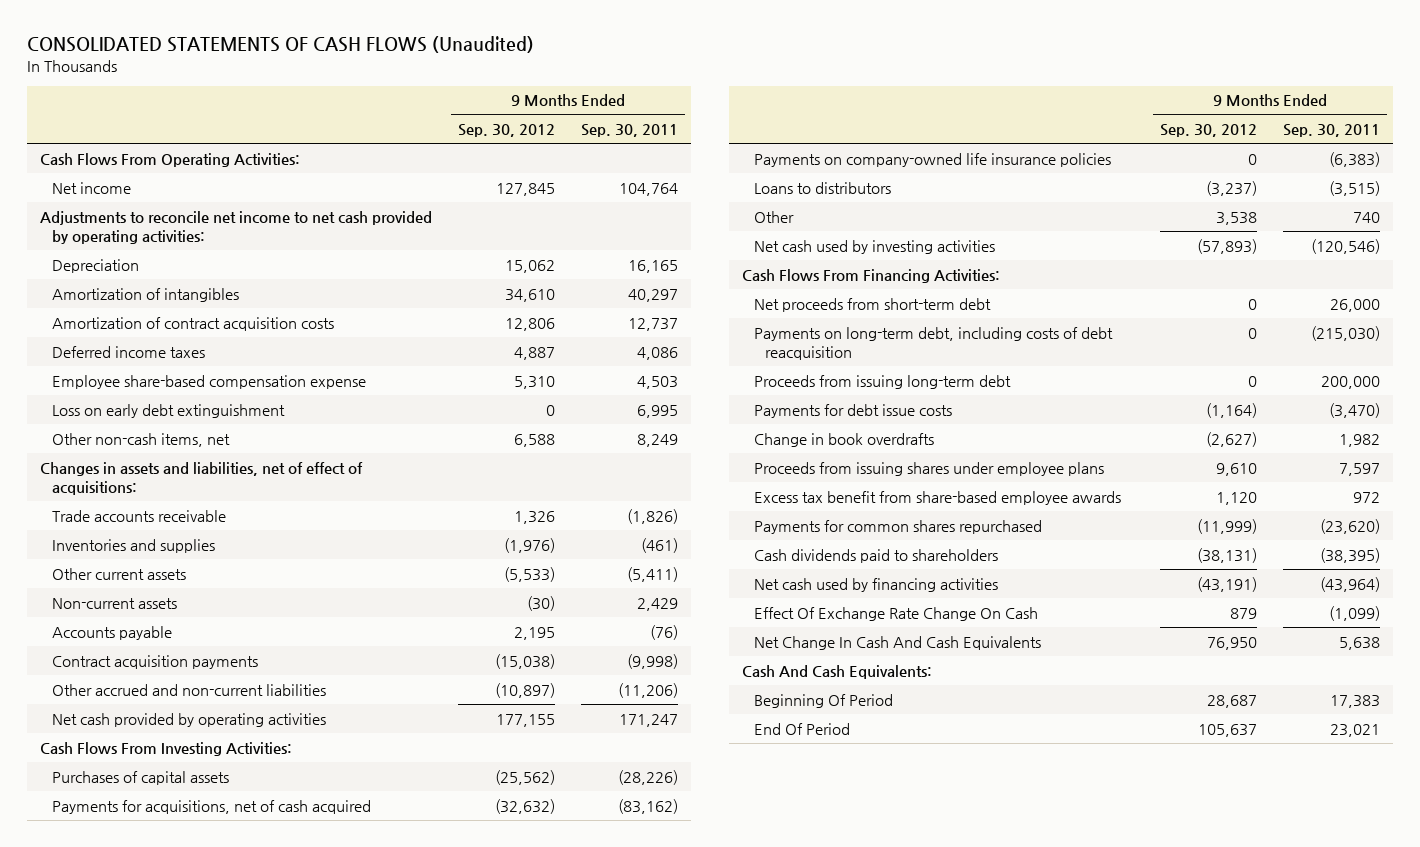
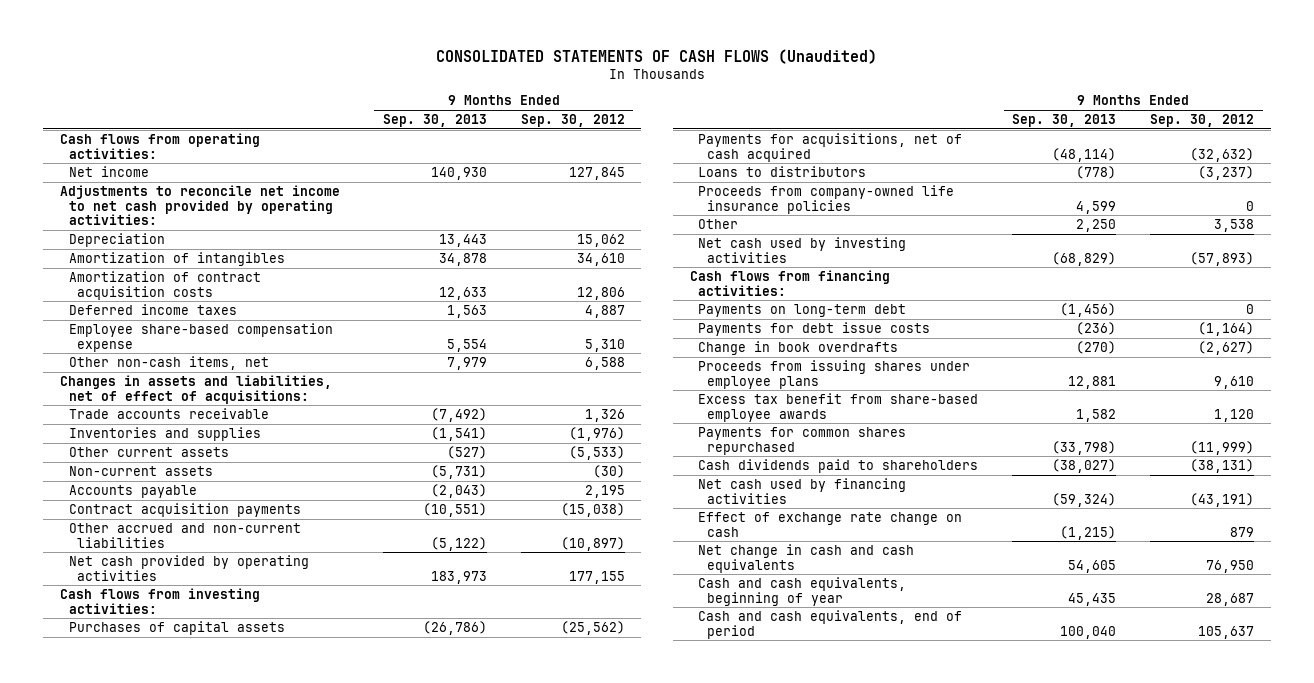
[581,124,679,138] Sep. 30, 2011 -> none
none -> [382,113,487,127] Sep. 30, 2013
[39,152,300,167] Cash Flows From Operating Activities: -> [59,132,260,159] Cash flows from operating activities:
[51,403,285,418] Loss on early debt extinguishment -> none
[39,741,292,756] Cash Flows From Investing Activities: -> [59,587,260,614] Cash flows from investing activities:
[753,152,1111,167] Payments on company-owned life insurance policies -> none
none -> [698,184,955,214] Proceeds from company-owned life insurance policies
[753,297,991,312] Net proceeds from short-term debt -> none
[753,374,1011,389] Proceeds from issuing long-term debt -> none
[741,268,1000,283] Cash Flows From Financing Activities: -> [689,269,890,296] Cash flows from financing activities:
[753,326,1113,361] Payments on long-term debt, including costs of debt reacquisition -> [698,303,907,317] Payments on long-term debt
[741,664,932,679] Cash And Cash Equivalents: -> none
[753,606,1038,621] Effect Of Exchange Rate Change On Cash -> [698,511,963,537] Effect of exchange rate change on cash
[753,635,1041,650] Net Change In Cash And Cash Equivalents -> [698,543,915,573] Net change in cash and cash equivalents
[753,693,893,708] Beginning Of Period -> [698,576,907,606] Cash and cash equivalents, beginning of year
[753,722,850,735] End Of Period -> [698,609,963,639] Cash and cash equivalents, end of period

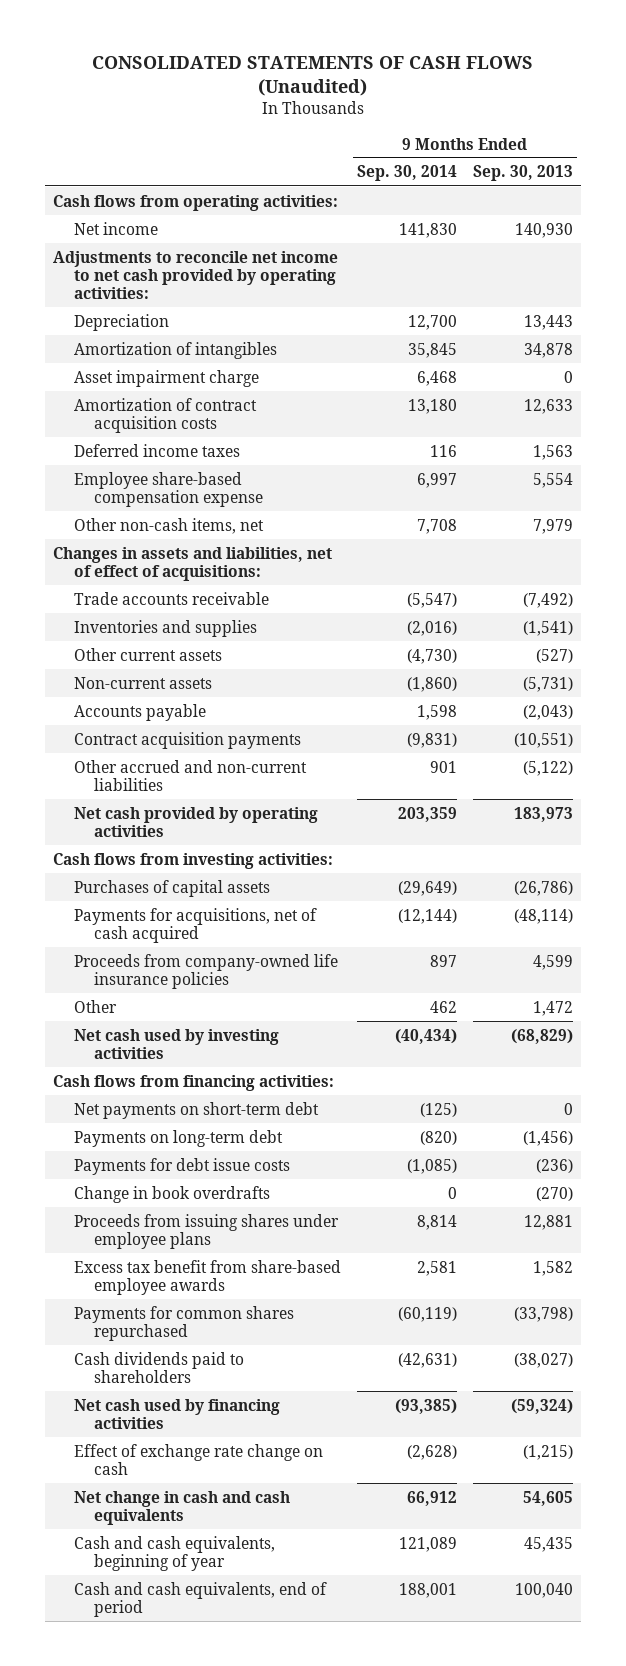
[520,113,625,127] Sep. 30, 2012 -> none
none -> [356,165,457,182] Sep. 30, 2014
none -> [73,369,259,387] Asset impairment charge
[698,165,867,177] Loans to distributors -> none
[1076,218,1117,232] 2,250 -> [533,1000,574,1016] 1,472
none -> [73,1101,319,1119] Net payments on short-term debt

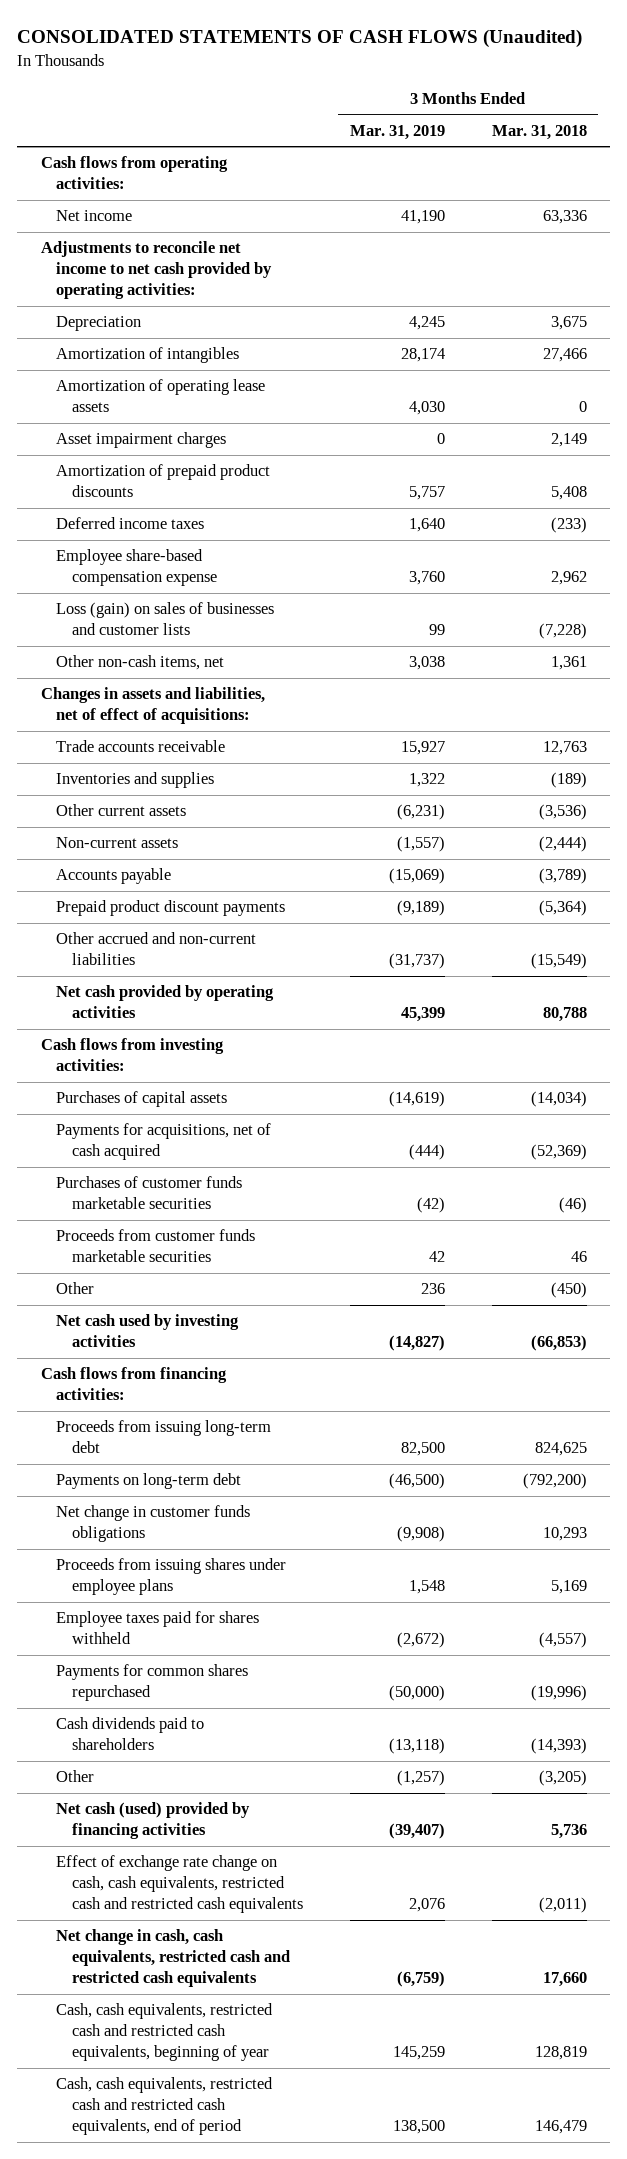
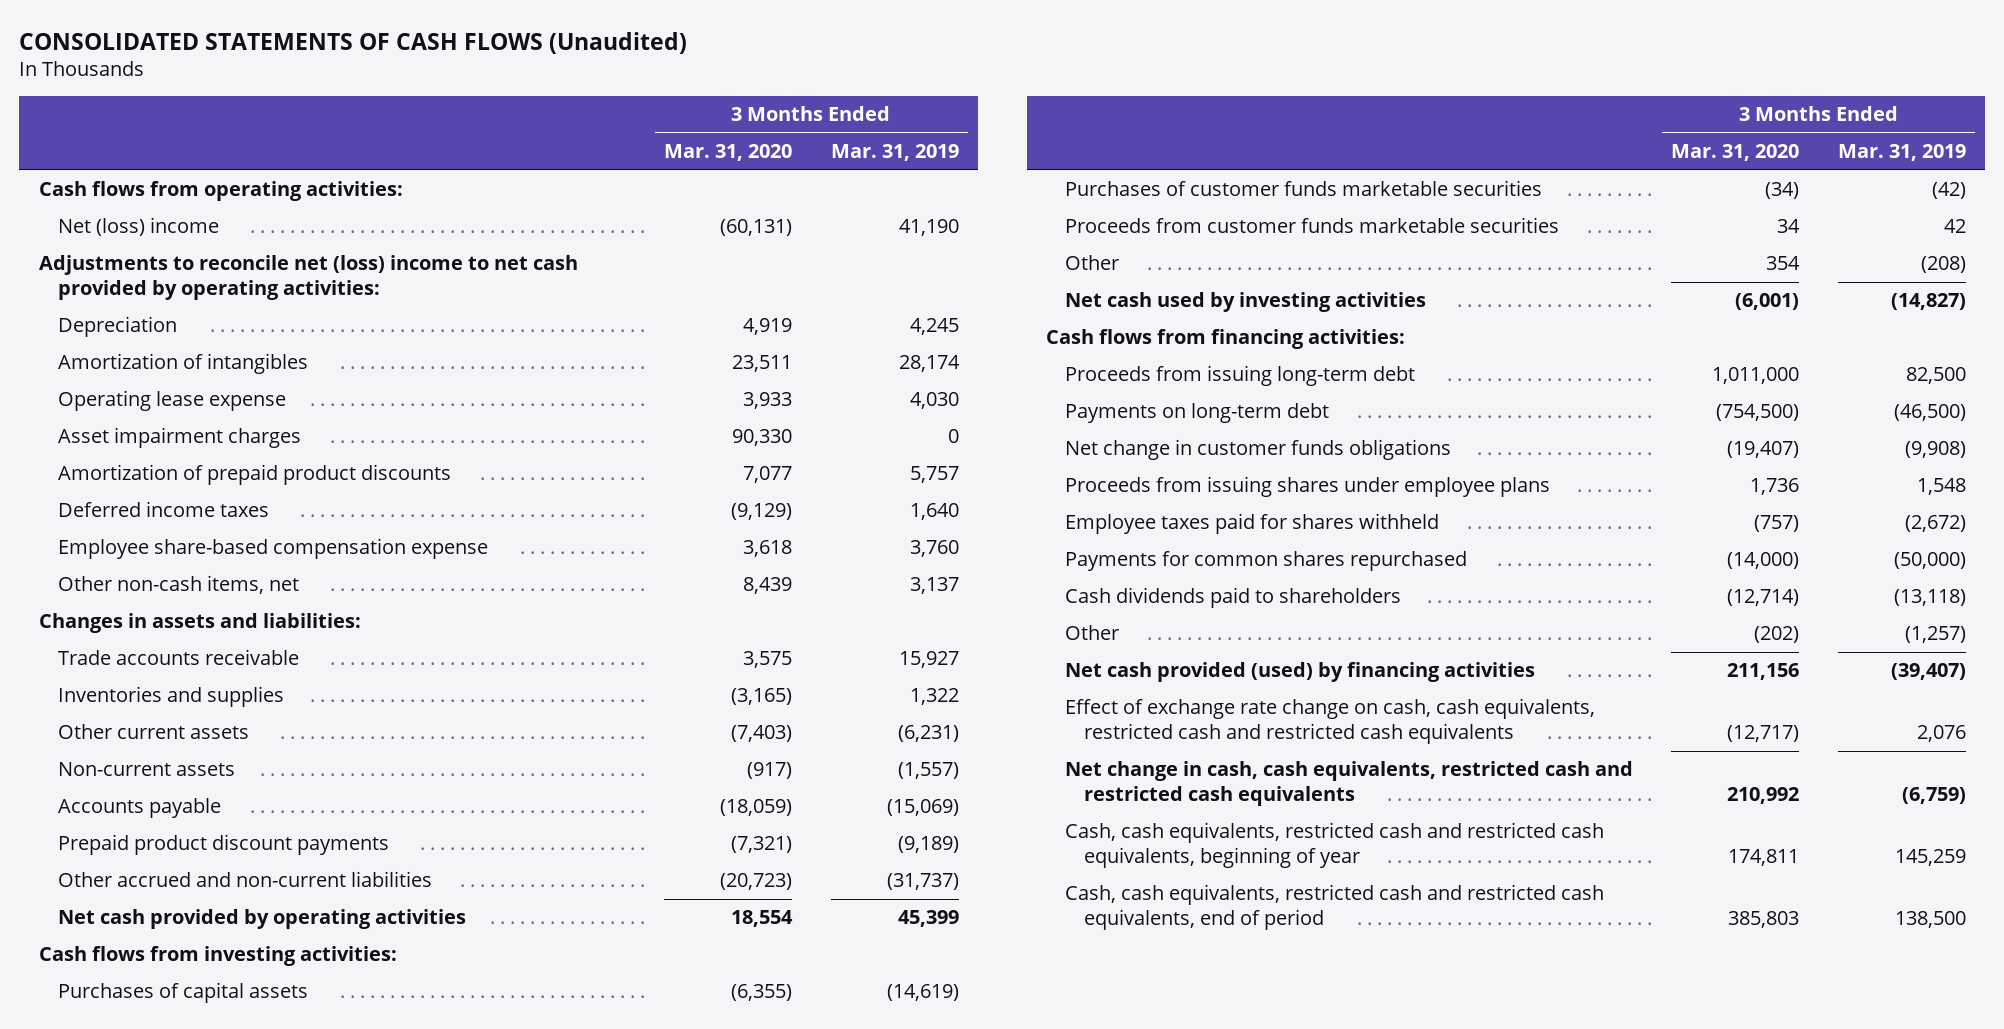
[491,124,587,140] Mar. 31, 2018 -> none
none -> [664,144,793,162] Mar. 31, 2020
[56,210,133,222] Net income -> [57,217,219,237] Net (loss) income
[40,241,273,300] Adjustments to reconcile net income to net cash provided by operating activities: -> [38,255,578,301] Adjustments to reconcile net (loss) income to net cash provided by operating activities:
[56,379,266,413] Amortization of operating lease assets -> none
none -> [57,390,286,412] Operating lease expense
[56,602,275,636] Loss (gain) on sales of businesses and customer lists -> none
[408,656,445,671] 3,038 -> [909,577,959,595] 3,137
[40,687,265,725] Changes in assets and liabilities, net of effect of acquisitions: -> [38,613,361,634] Changes in assets and liabilities:
[56,1123,272,1161] Payments for acquisitions, net of cash acquired -> none
[420,1283,445,1295] 236 -> [1920,256,1966,274] (208)
[56,1802,251,1840] Net cash (used) provided by financing activities -> [1065,662,1536,683] Net cash provided (used) by financing activities

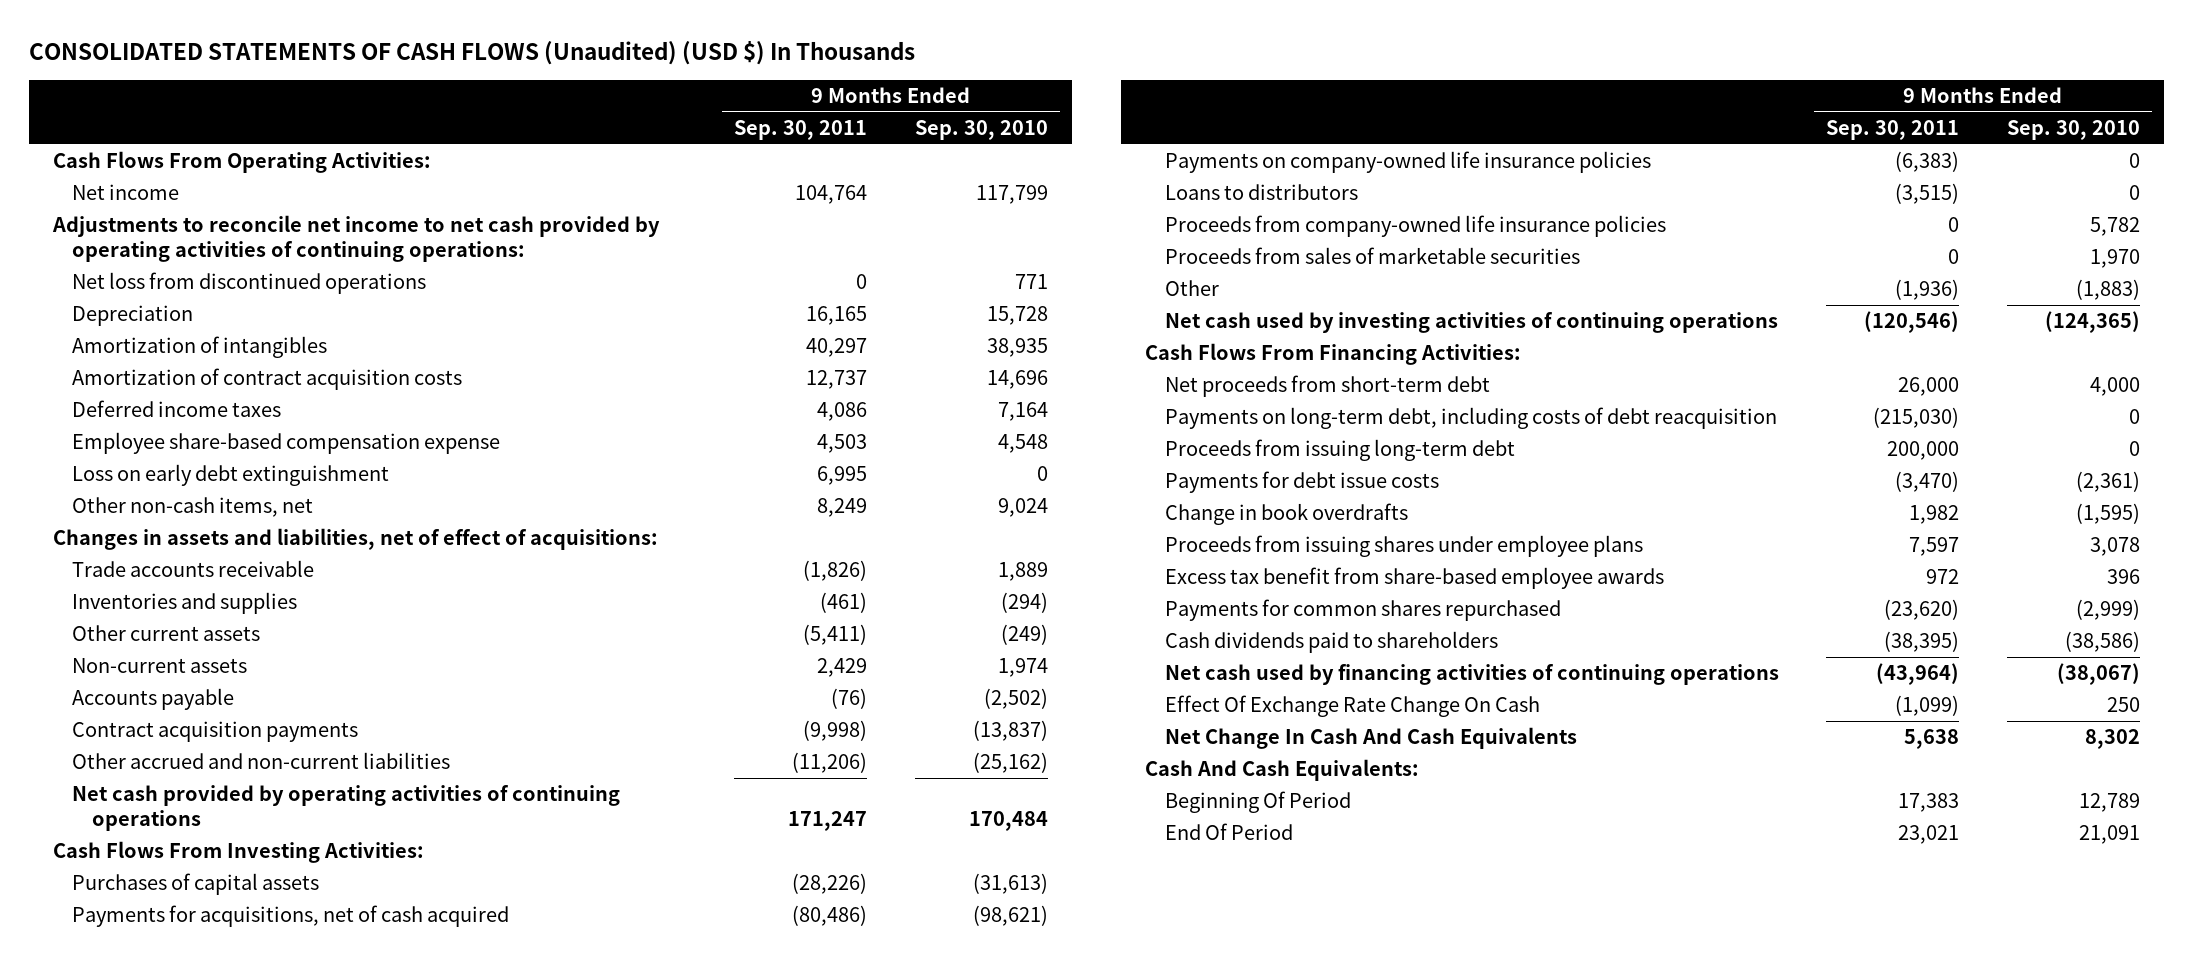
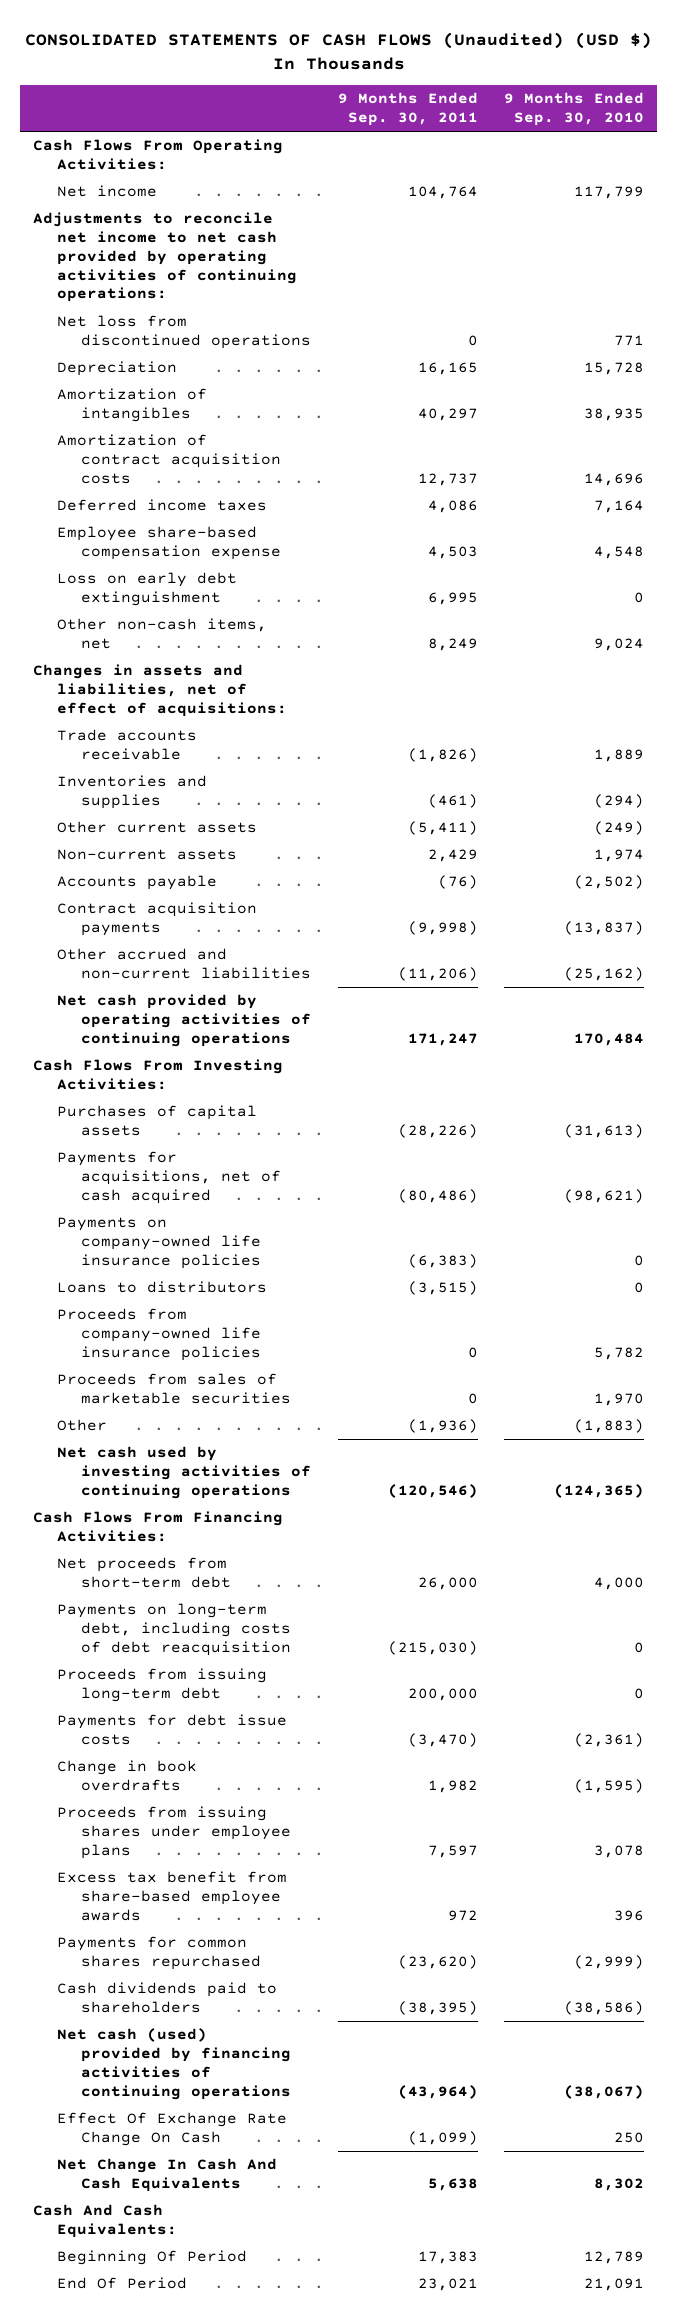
[1164,664,1779,686] Net cash used by financing activities of continuing operations -> [57,2028,292,2100] Net cash (used) provided by financing activities of continuing operations

